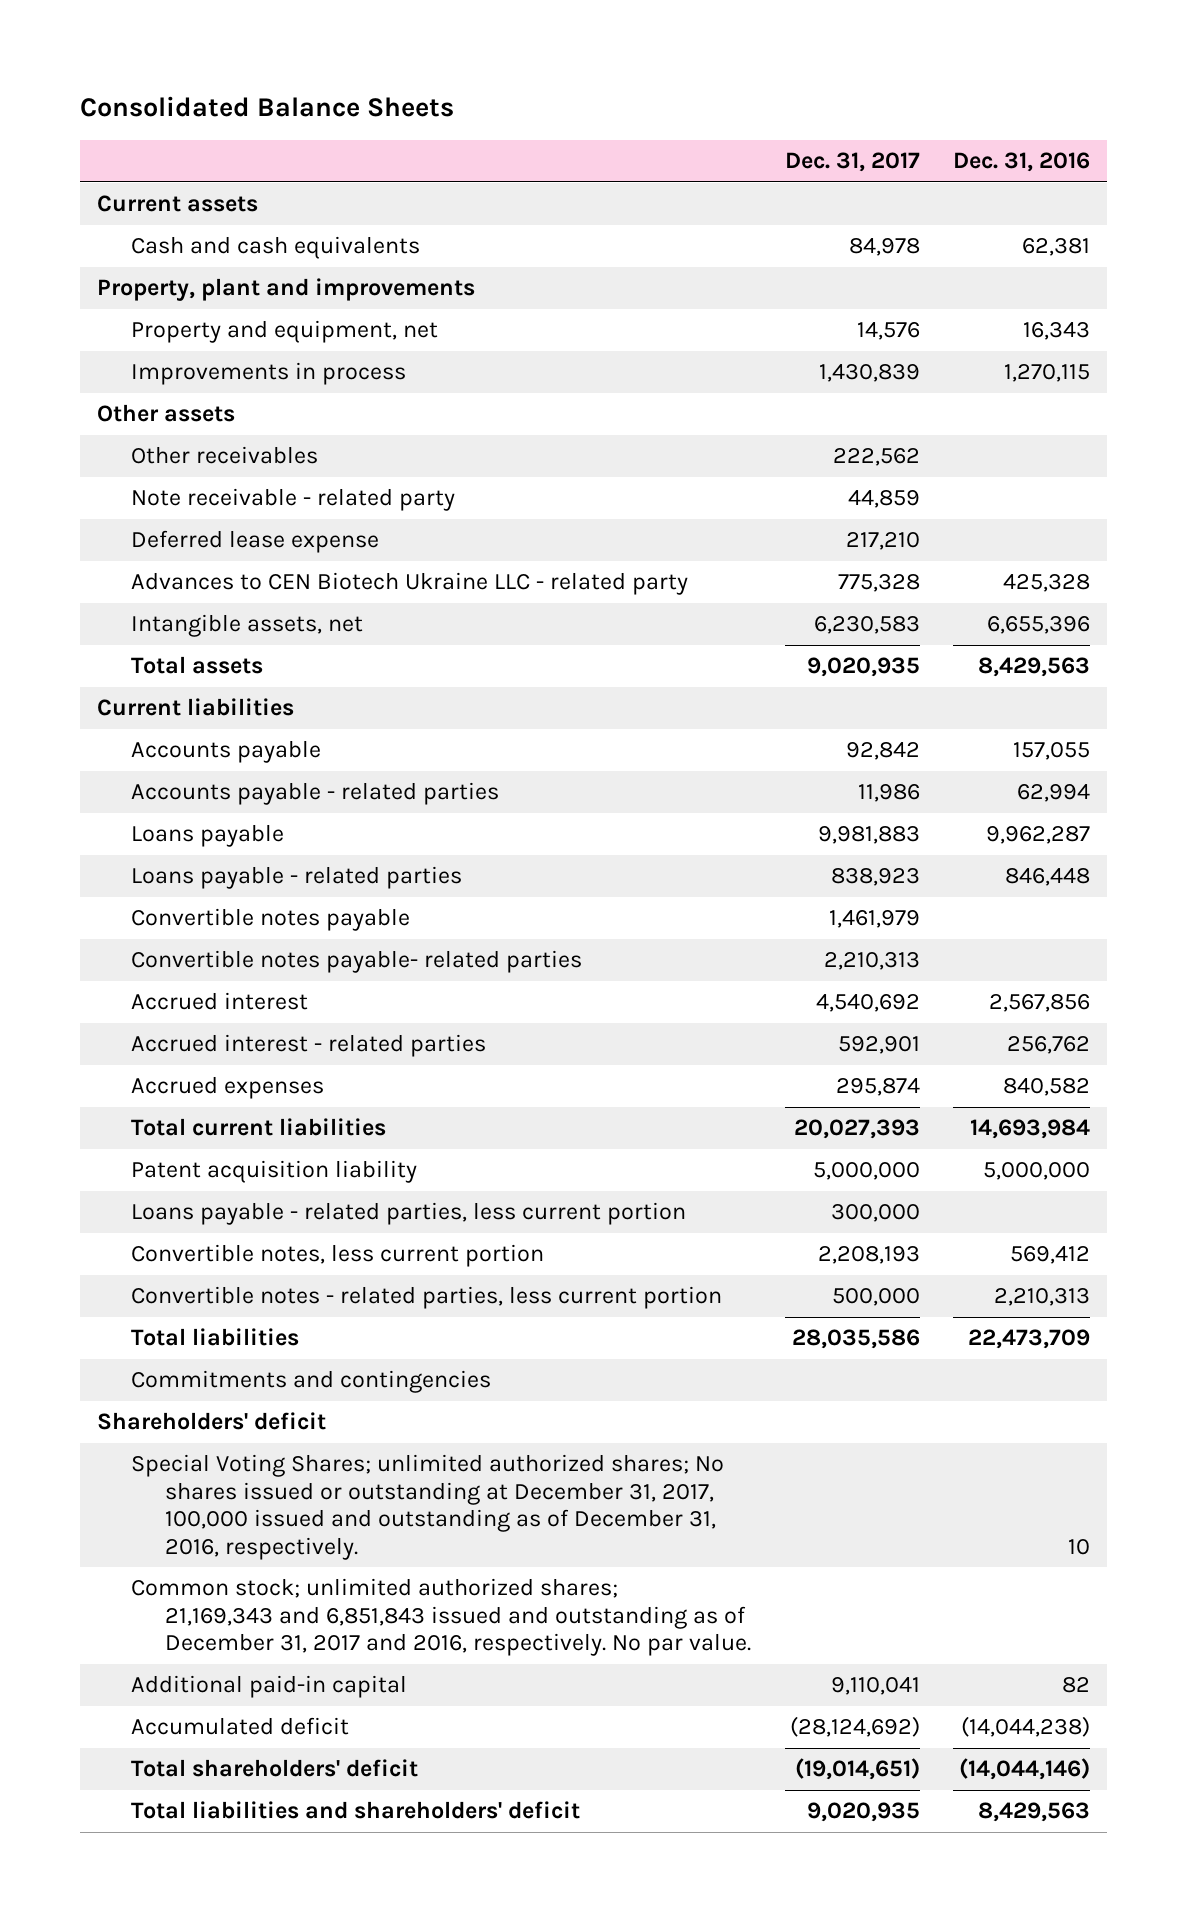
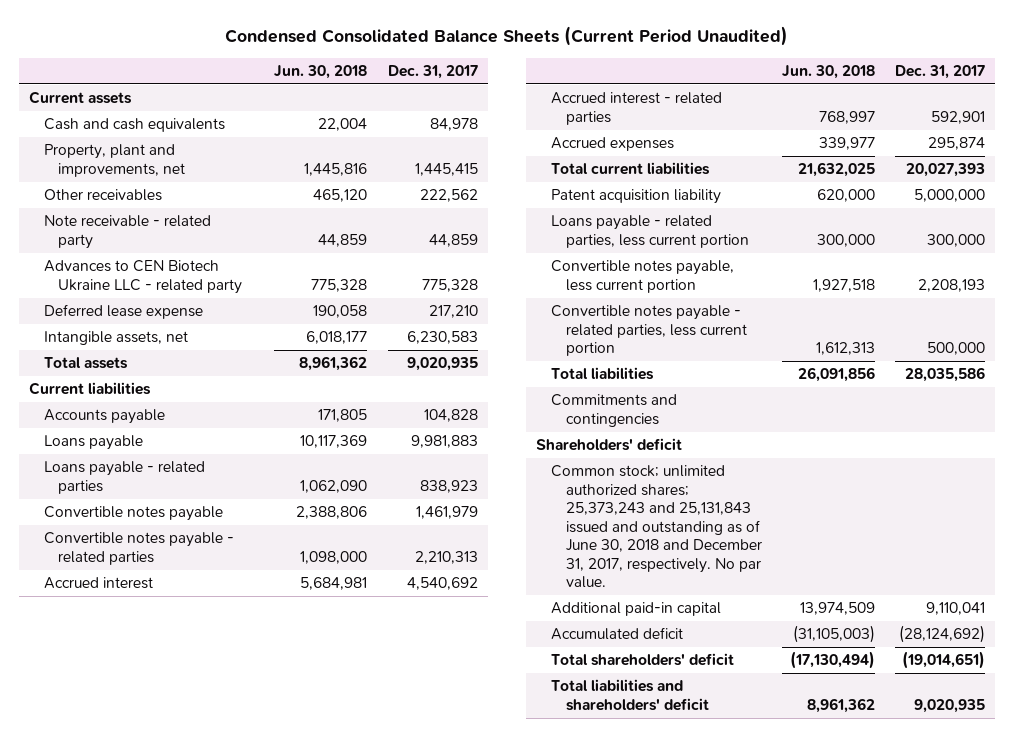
[79,96,454,118] Consolidated Balance Sheets -> [224,26,788,47] Condensed Consolidated Balance Sheets (Current Period Unaudited)
[953,152,1091,173] Dec. 31, 2016 -> none
none -> [274,64,368,79] Jun. 30, 2018
[96,278,475,302] Property, plant and improvements -> none
[130,362,406,386] Improvements in process -> none
[96,404,235,423] Other assets -> none
[130,320,438,344] Property and equipment, net -> [43,144,186,177] Property, plant and improvements, net
[856,322,920,341] 14,576 -> [414,162,478,176] 1,445,415
[130,530,379,554] Deferred lease expense -> [43,304,203,320] Deferred lease expense
[130,782,499,806] Accounts payable - related parties -> none
[845,742,920,761] 92,842 -> [423,409,478,423] 104,828
[130,950,582,974] Convertible notes payable- related parties -> [43,532,234,565] Convertible notes payable - related parties
[130,1244,544,1268] Convertible notes, less current portion -> [550,260,734,293] Convertible notes payable, less current portion
[130,1286,722,1310] Convertible notes - related parties, less current portion -> [550,305,747,357] Convertible notes payable - related parties, less current portion
[130,1454,724,1560] Special Voting Shares; unlimited authorized shares; No shares issued or outstanding at December 31, 2017, 100,000 issued and outstanding as of December 31, 2016, respectively. -> none
[130,1578,752,1657] Common stock; unlimited authorized shares; 21,169,343 and 6,851,843 issued and outstanding as of December 31, 2017 and 2016, respectively. No par value. -> [550,465,762,589] Common stock; unlimited authorized shares; 25,373,243 and 25,131,843 issued and outstanding as of June 30, 2018 and December 31, 2017, respectively. No par value.

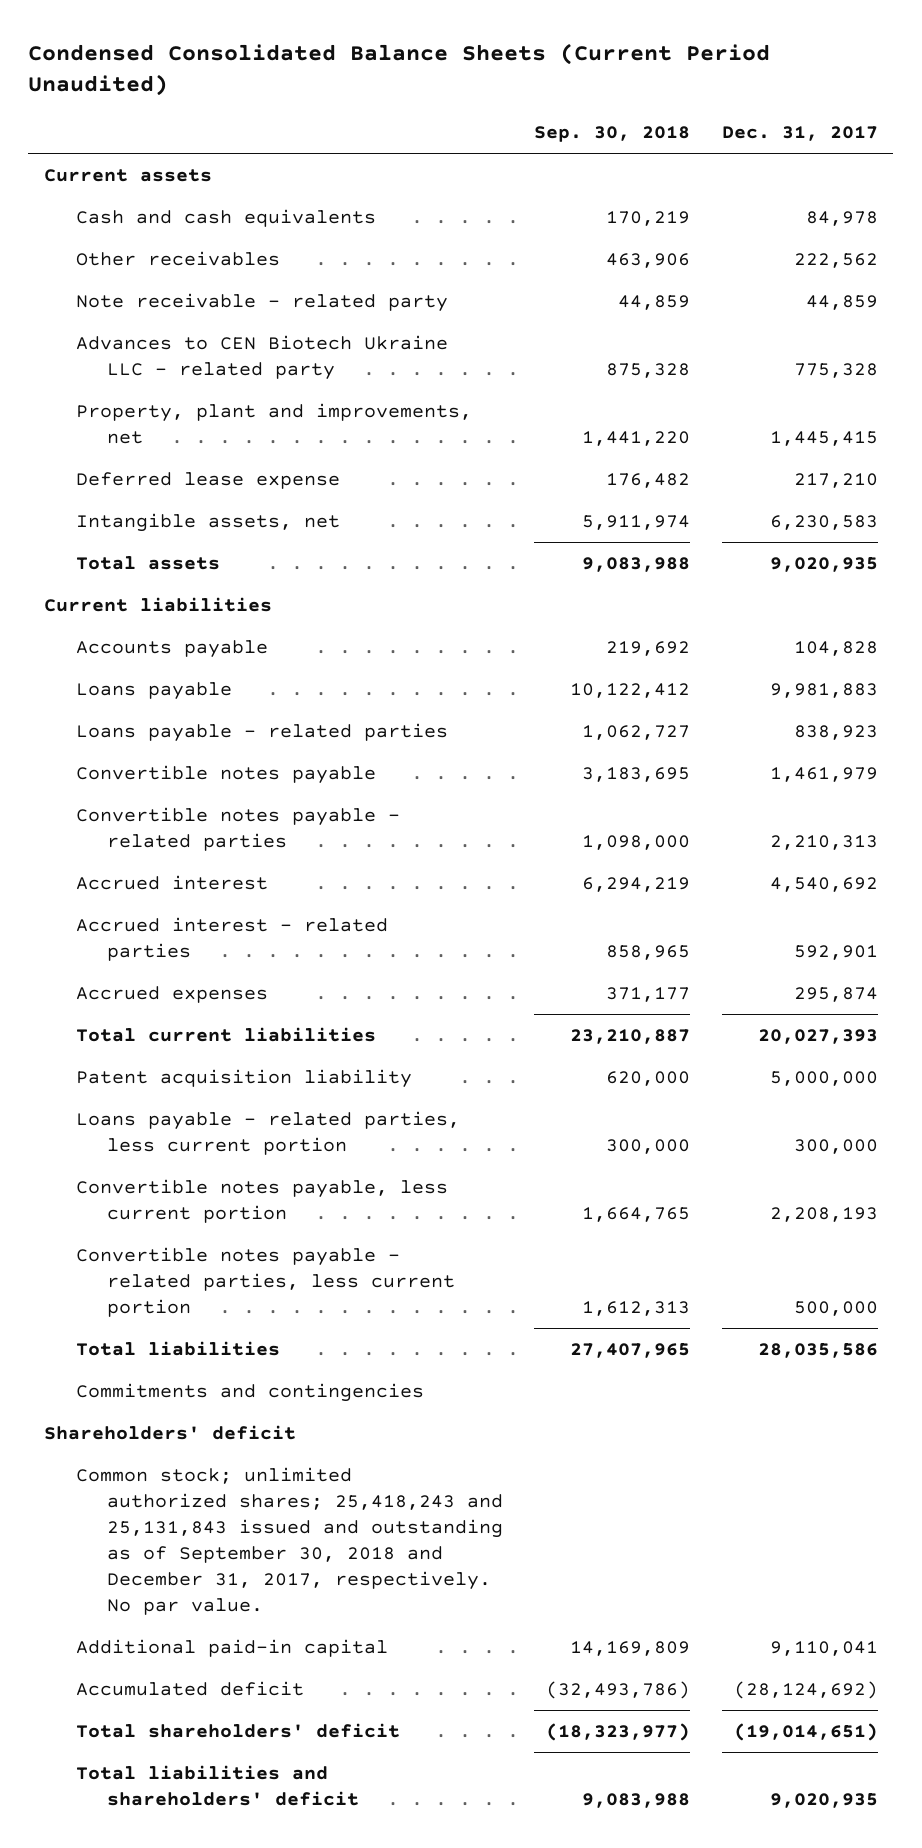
[274,64,368,79] Jun. 30, 2018 -> none
none -> [534,126,691,143] Sep. 30, 2018
[43,144,186,177] Property, plant and improvements, net -> [75,402,472,445] Property, plant and improvements, net
[550,465,762,589] Common stock; unlimited authorized shares; 25,373,243 and 25,131,843 issued and outstanding as of June 30, 2018 and December 31, 2017, respectively. No par value. -> [75,1466,503,1616] Common stock; unlimited authorized shares; 25,418,243 and 25,131,843 issued and outstanding as of September 30, 2018 and December 31, 2017, respectively. No par value.

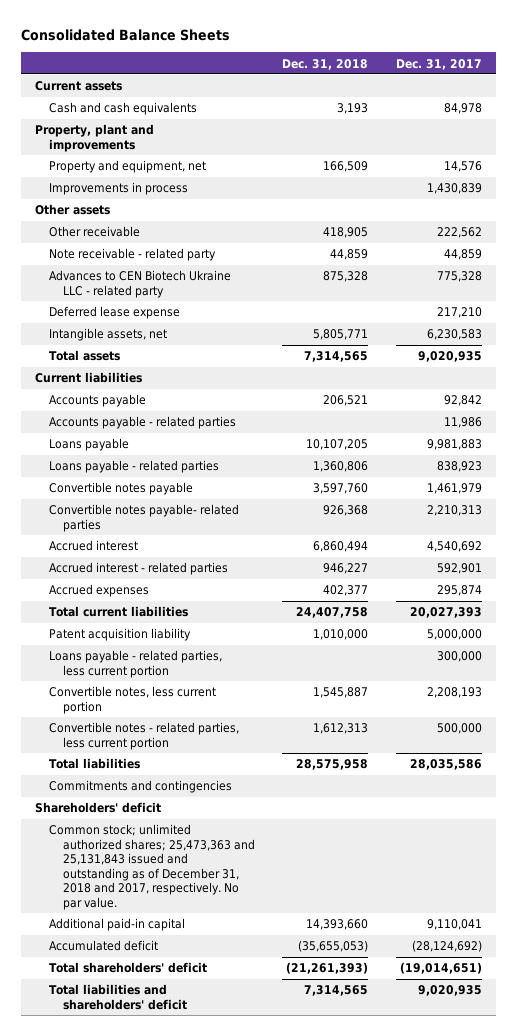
[28,42,771,97] Condensed Consolidated Balance Sheets (Current Period Unaudited) -> [21,29,231,42] Consolidated Balance Sheets
[534,126,691,143] Sep. 30, 2018 -> none
none -> [282,58,369,70] Dec. 31, 2018
none -> [34,124,154,152] Property, plant and improvements
none -> [48,160,206,174] Property and equipment, net
none -> [48,182,188,196] Improvements in process
none -> [34,204,110,216] Other assets
[75,250,280,266] Other receivables -> [48,226,140,238] Other receivable
[75,402,472,445] Property, plant and improvements, net -> none
[793,640,878,656] 104,828 -> [444,395,483,407] 92,842
none -> [48,416,236,430] Accounts payable - related parties
[75,806,400,852] Convertible notes payable - related parties -> [48,504,239,532] Convertible notes payable- related parties
[75,1178,448,1224] Convertible notes payable, less current portion -> [48,686,216,714] Convertible notes, less current portion
[75,1246,455,1318] Convertible notes payable - related parties, less current portion -> [48,722,239,750] Convertible notes - related parties, less current portion
[75,1466,503,1616] Common stock; unlimited authorized shares; 25,418,243 and 25,131,843 issued and outstanding as of September 30, 2018 and December 31, 2017, respectively. No par value. -> [48,824,255,910] Common stock; unlimited authorized shares; 25,473,363 and 25,131,843 issued and outstanding as of December 31, 2018 and 2017, respectively. No par value.

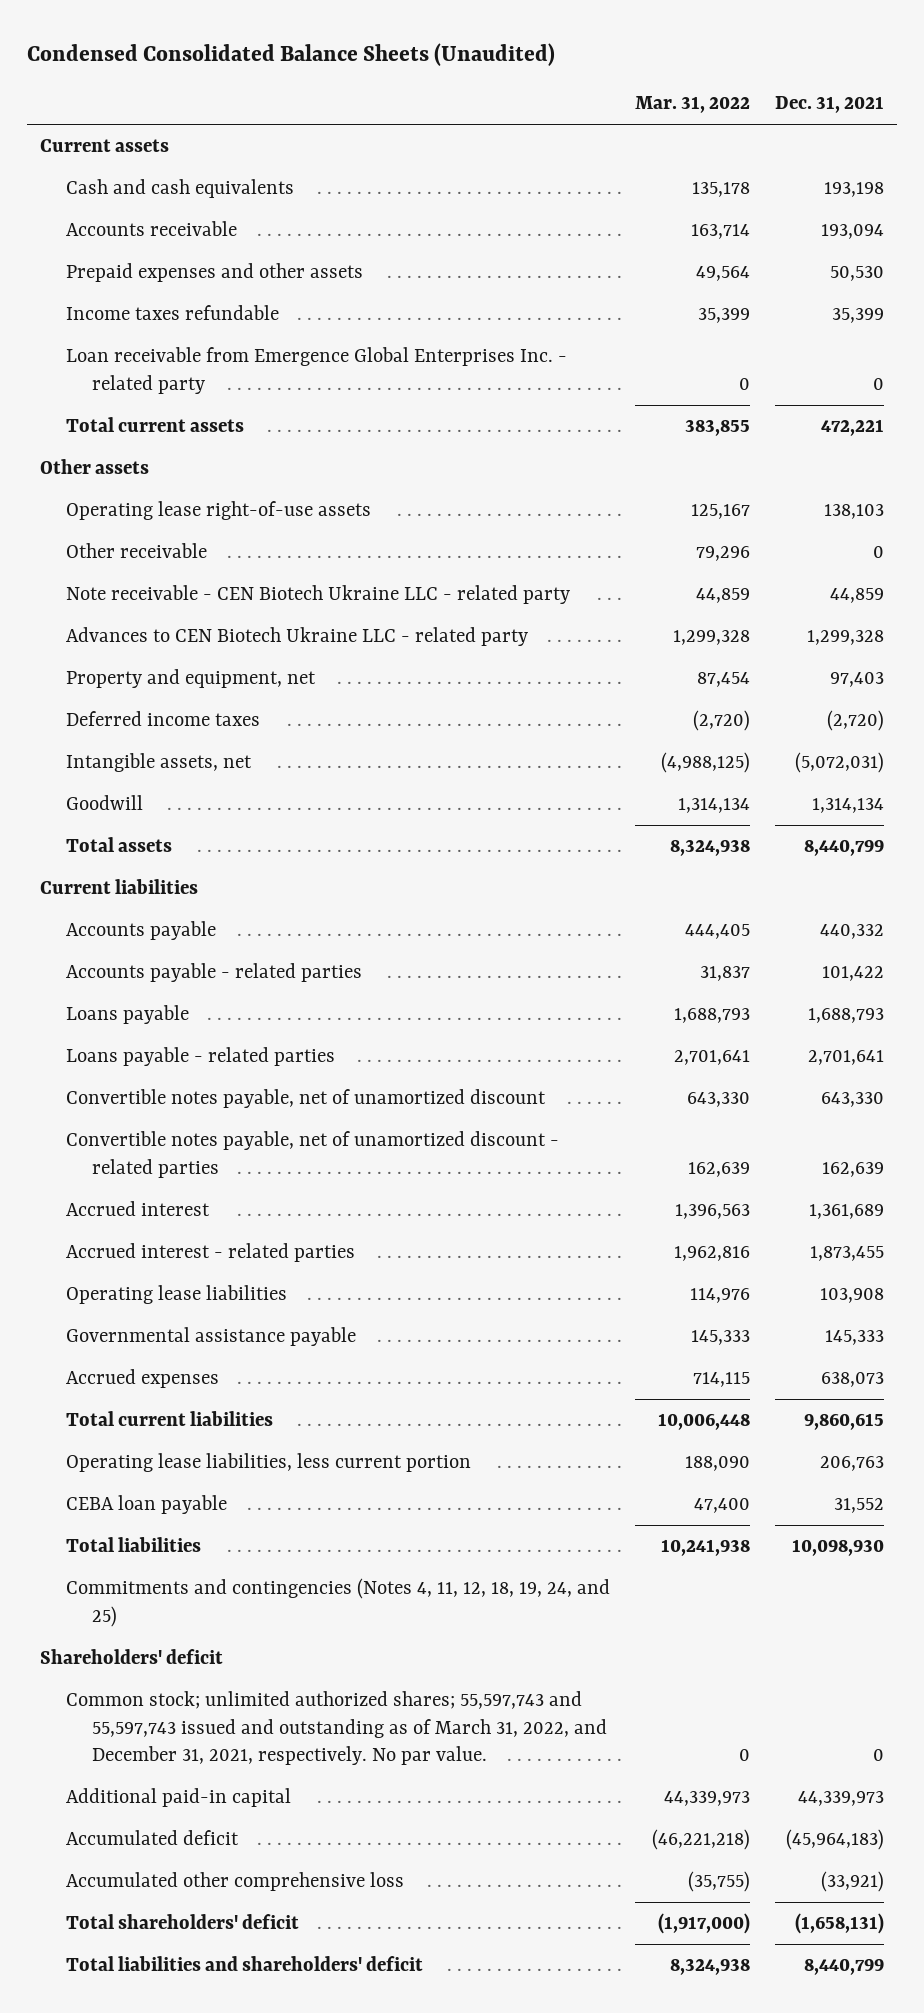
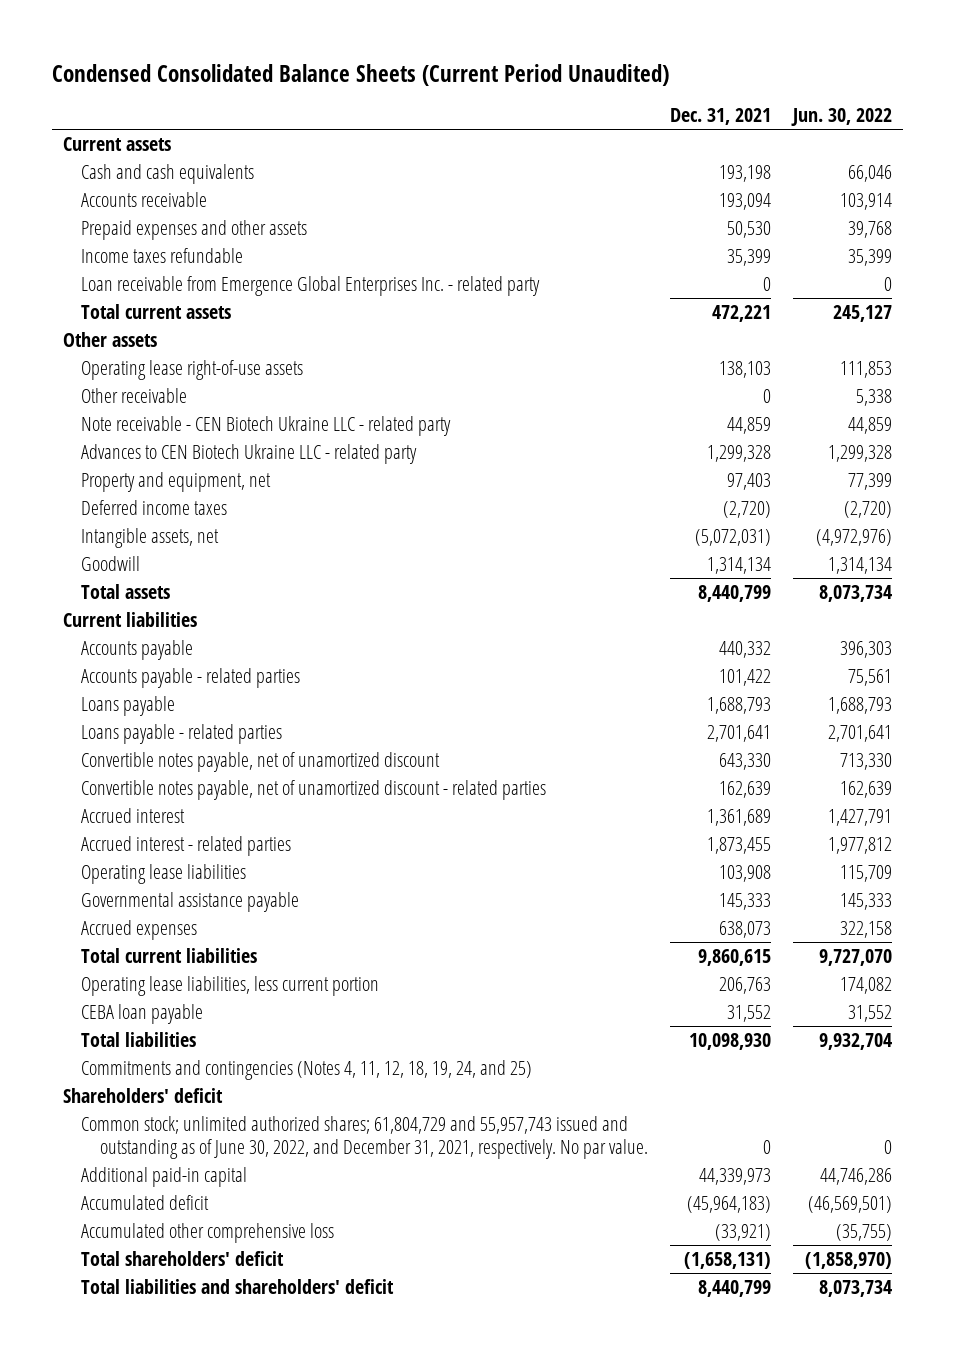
[27,42,556,66] Condensed Consolidated Balance Sheets (Unaudited) -> [51,63,669,86] Condensed Consolidated Balance Sheets (Current Period Unaudited)
[634,96,750,114] Mar. 31, 2022 -> none
none -> [790,108,892,127] Jun. 30, 2022
[65,1691,607,1766] Common stock; unlimited authorized shares; 55,597,743 and 55,597,743 issued and outstanding as of March 31, 2022, and December 31, 2021, respectively. No par value. -> [81,1115,648,1159] Common stock; unlimited authorized shares; 61,804,729 and 55,957,743 issued and outstanding as of June 30, 2022, and December 31, 2021, respectively. No par value.

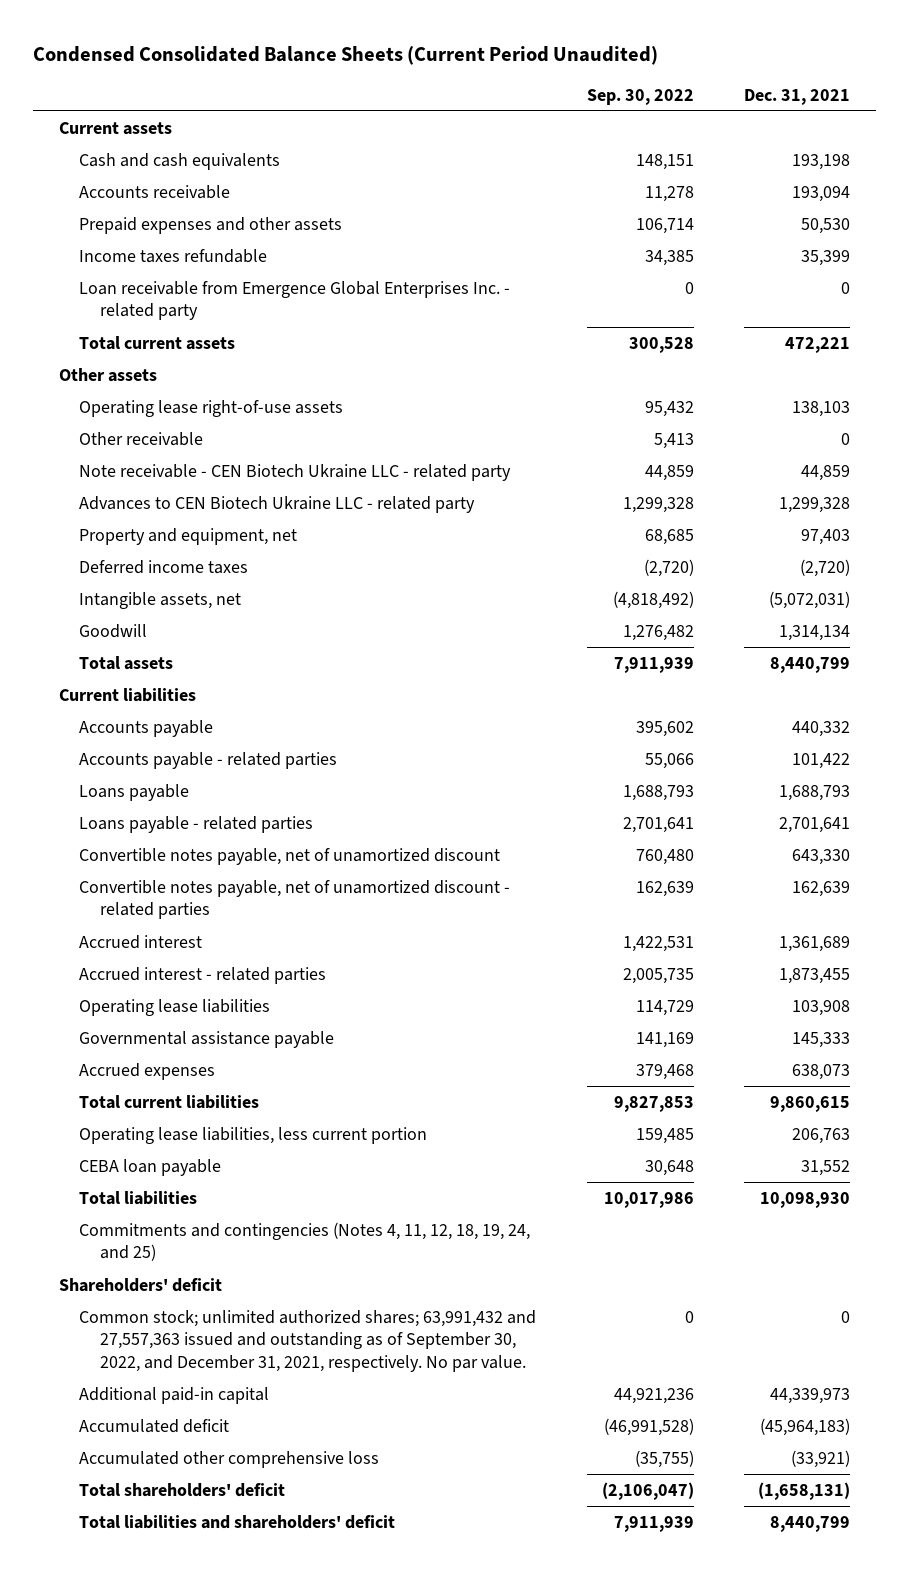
[790,108,892,127] Jun. 30, 2022 -> none
none -> [586,88,694,105] Sep. 30, 2022
[81,1115,648,1159] Common stock; unlimited authorized shares; 61,804,729 and 55,957,743 issued and outstanding as of June 30, 2022, and December 31, 2021, respectively. No par value. -> [79,1309,537,1372] Common stock; unlimited authorized shares; 63,991,432 and 27,557,363 issued and outstanding as of September 30, 2022, and December 31, 2021, respectively. No par value.

